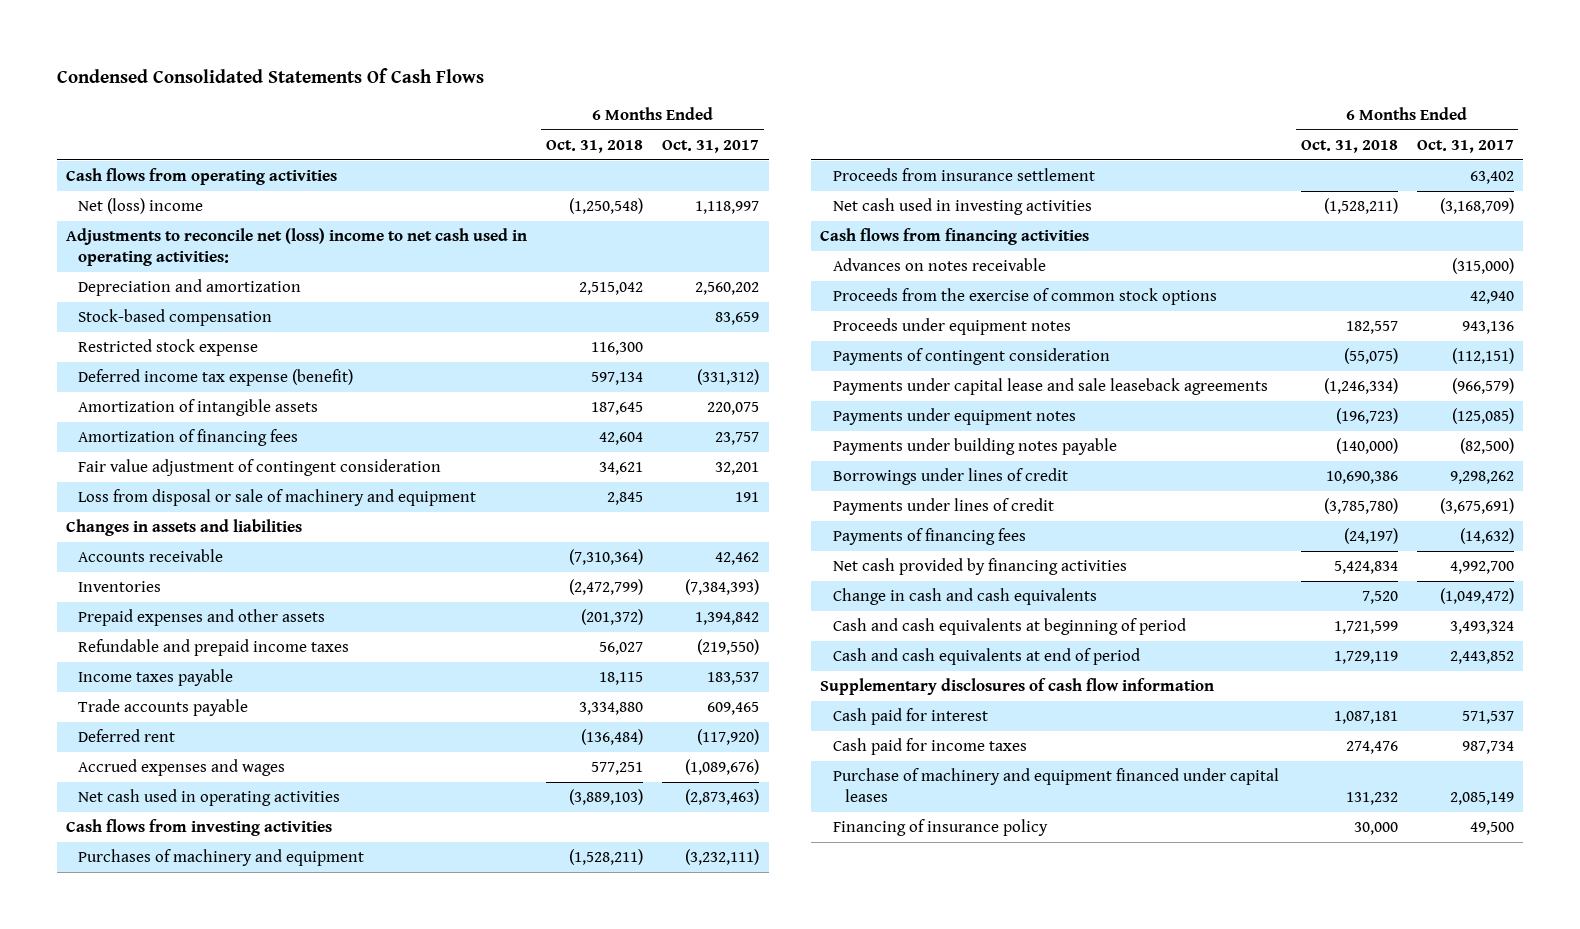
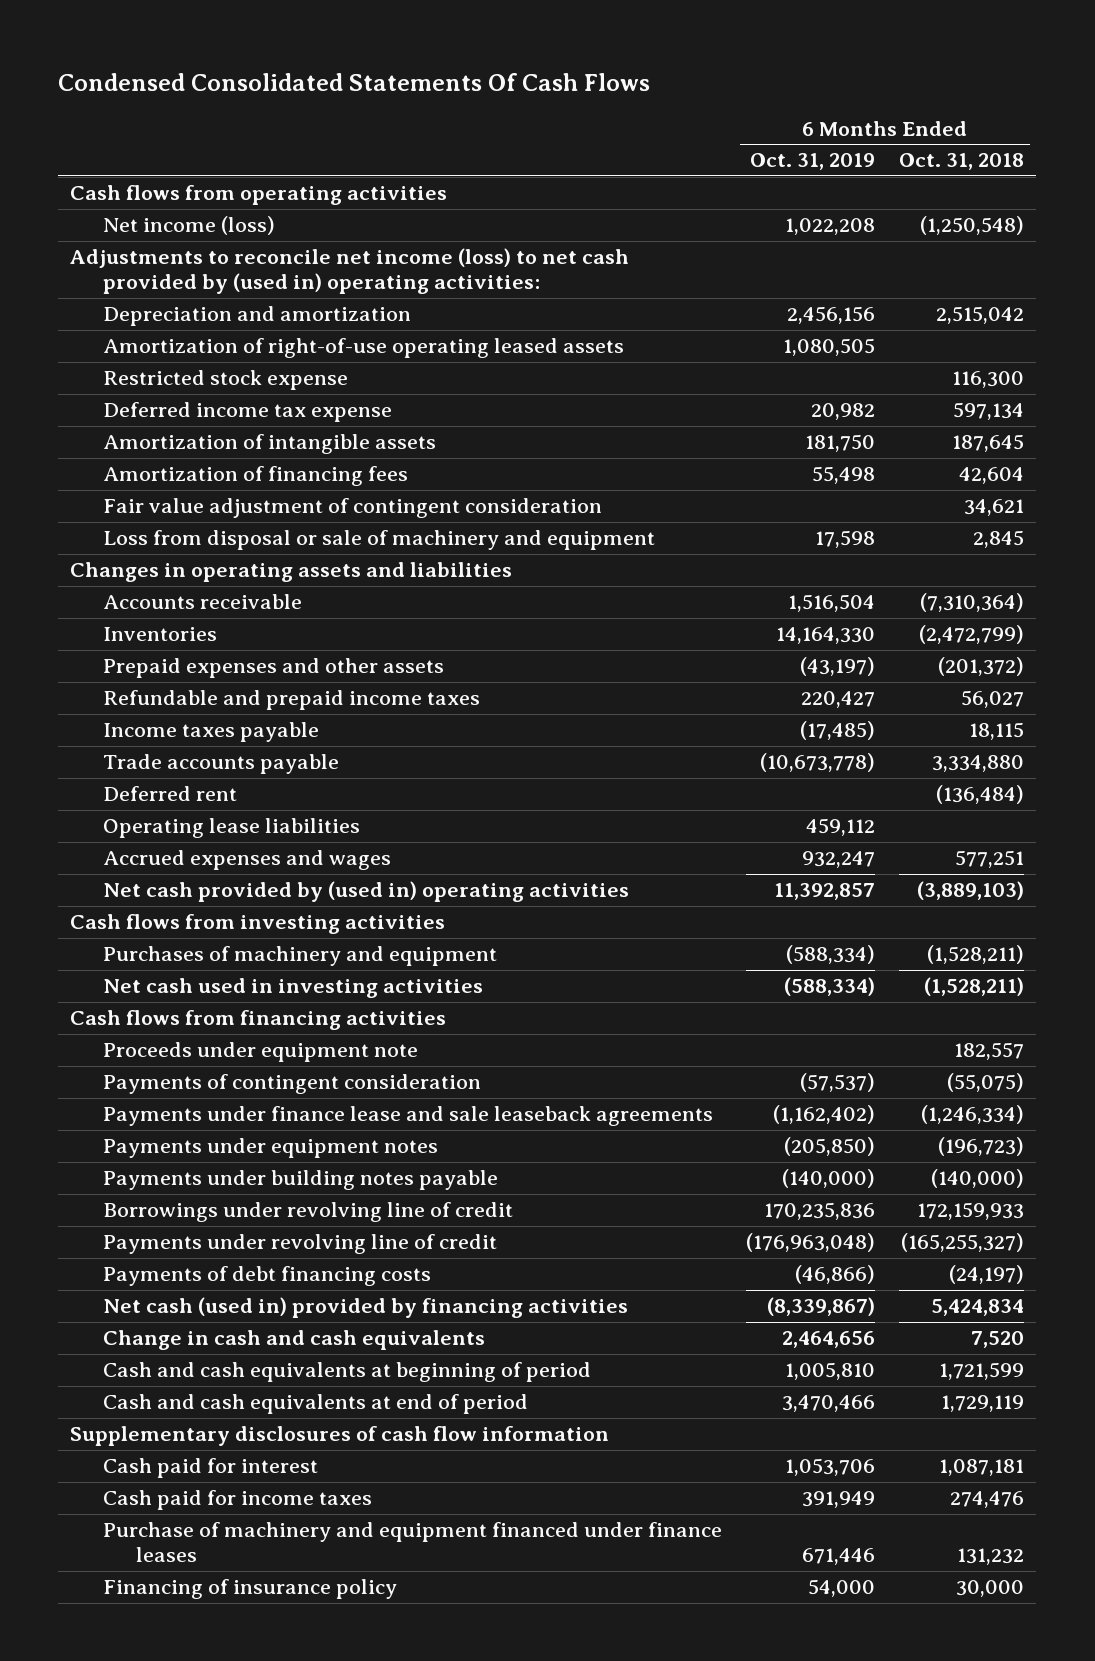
[662,139,760,153] Oct. 31, 2017 -> none
none -> [750,153,876,171] Oct. 31, 2019
[78,198,204,215] Net (loss) income -> [103,216,276,236] Net income (loss)
[66,228,528,266] Adjustments to reconcile net (loss) income to net cash used in operating activities: -> [70,248,630,295] Adjustments to reconcile net income (loss) to net cash provided by (used in) operating activities:
[78,309,273,327] Stock-based compensation -> none
none -> [103,338,625,359] Amortization of right-of-use operating leased assets
[78,369,354,387] Deferred income tax expense (benefit) -> [103,402,393,423] Deferred income tax expense
[66,519,303,537] Changes in assets and liabilities -> [70,562,513,583] Changes in operating assets and liabilities
none -> [103,818,361,839] Operating lease liabilities
[78,789,341,807] Net cash used in operating activities -> [103,881,630,903] Net cash provided by (used in) operating activities
[832,168,1095,182] Proceeds from insurance settlement -> none
[832,258,1046,272] Advances on notes receivable -> none
[832,288,1217,306] Proceeds from the exercise of common stock options -> none
[832,318,1071,336] Proceeds under equipment notes -> [103,1042,419,1063] Proceeds under equipment note
[832,378,1268,396] Payments under capital lease and sale leaseback agreements -> [103,1106,714,1127] Payments under finance lease and sale leaseback agreements
[832,468,1068,486] Borrowings under lines of credit -> [103,1202,514,1223] Borrowings under revolving line of credit
[1325,471,1398,485] 10,690,386 -> [917,1202,1025,1221] 172,159,933
[832,498,1054,516] Payments under lines of credit -> [103,1234,498,1255] Payments under revolving line of credit
[1323,498,1398,515] (3,785,780) -> [901,1233,1025,1253] (165,255,327)
[832,528,1026,546] Payments of financing fees -> [103,1266,432,1287] Payments of debt financing costs
[832,558,1127,576] Net cash provided by financing activities -> [103,1297,629,1319] Net cash (used in) provided by financing activities
[832,768,1279,802] Purchase of machinery and equipment financed under capital leases -> [103,1522,723,1563] Purchase of machinery and equipment financed under finance leases

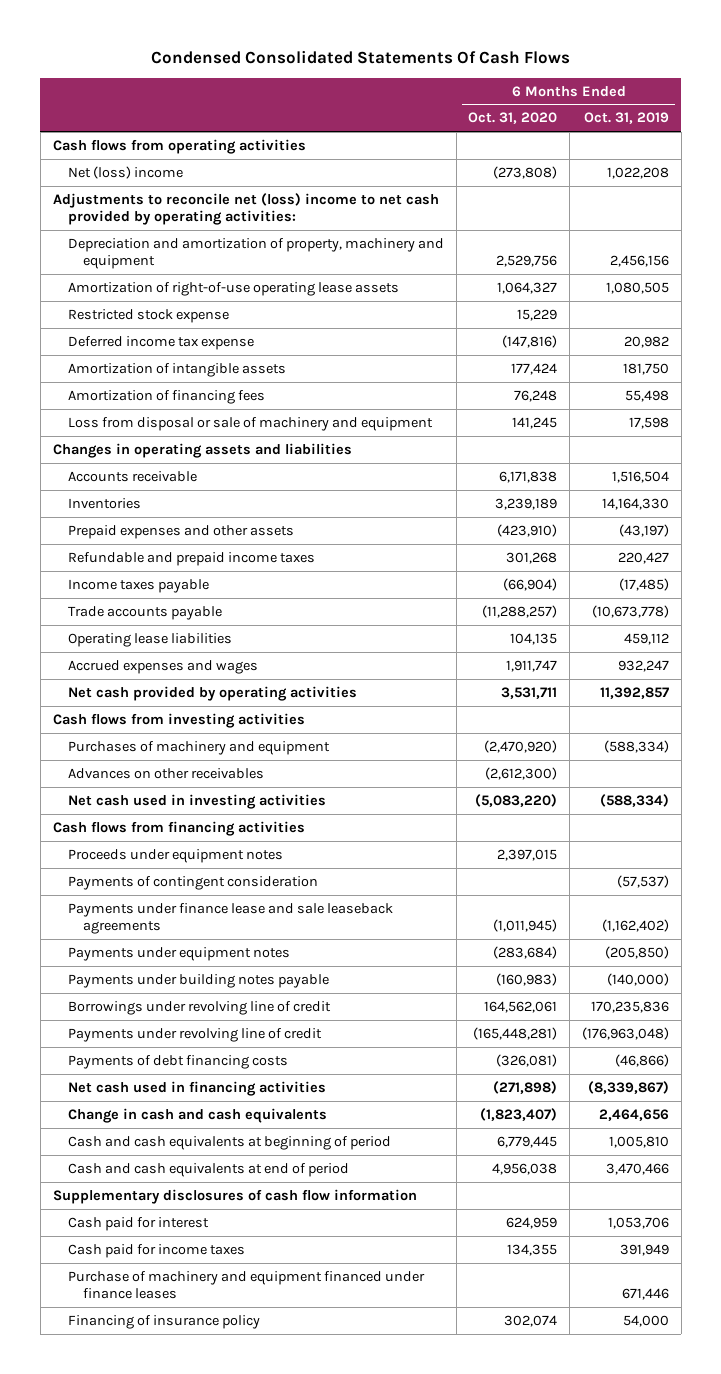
[899,153,1025,171] Oct. 31, 2018 -> none
none -> [468,112,558,125] Oct. 31, 2020
[103,216,276,236] Net income (loss) -> [67,165,183,179] Net (loss) income
[70,248,630,295] Adjustments to reconcile net income (loss) to net cash provided by (used in) operating activities: -> [52,192,439,226] Adjustments to reconcile net (loss) income to net cash provided by operating activities:
[103,306,412,327] Depreciation and amortization -> [67,237,444,270] Depreciation and amortization of property, machinery and equipment
[103,338,625,359] Amortization of right-of-use operating leased assets -> [67,281,399,296] Amortization of right-of-use operating lease assets
[103,498,603,519] Fair value adjustment of contingent consideration -> none
[103,786,238,802] Deferred rent -> none
[103,881,630,903] Net cash provided by (used in) operating activities -> [67,685,357,701] Net cash provided by operating activities
none -> [67,767,264,779] Advances on other receivables
[103,1042,419,1063] Proceeds under equipment note -> [67,848,283,863] Proceeds under equipment notes
[103,1297,629,1319] Net cash (used in) provided by financing activities -> [67,1080,326,1096] Net cash used in financing activities

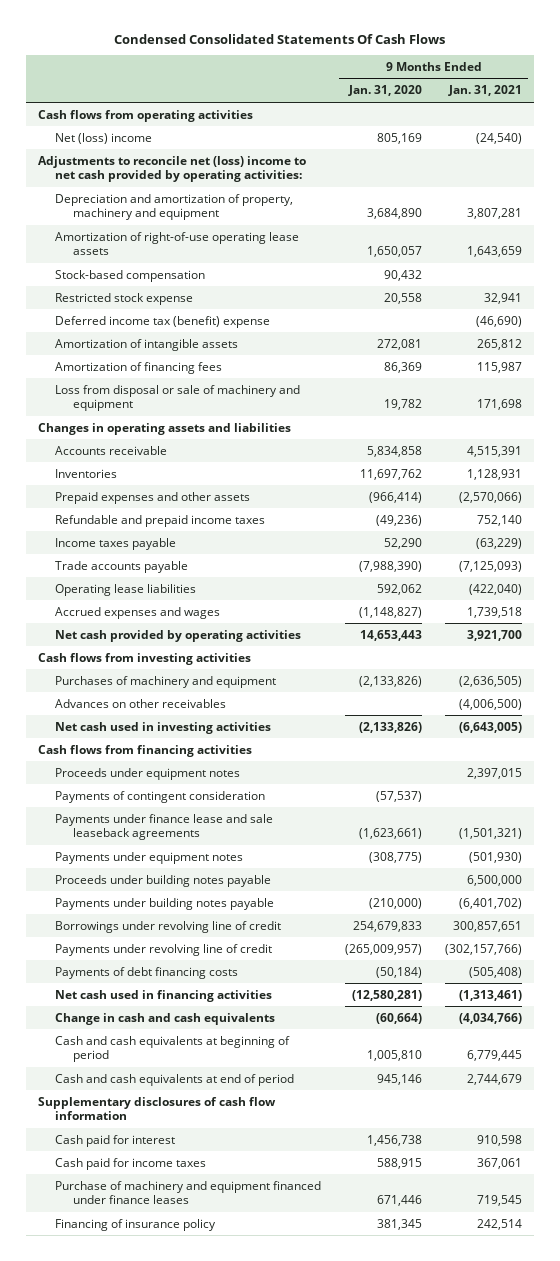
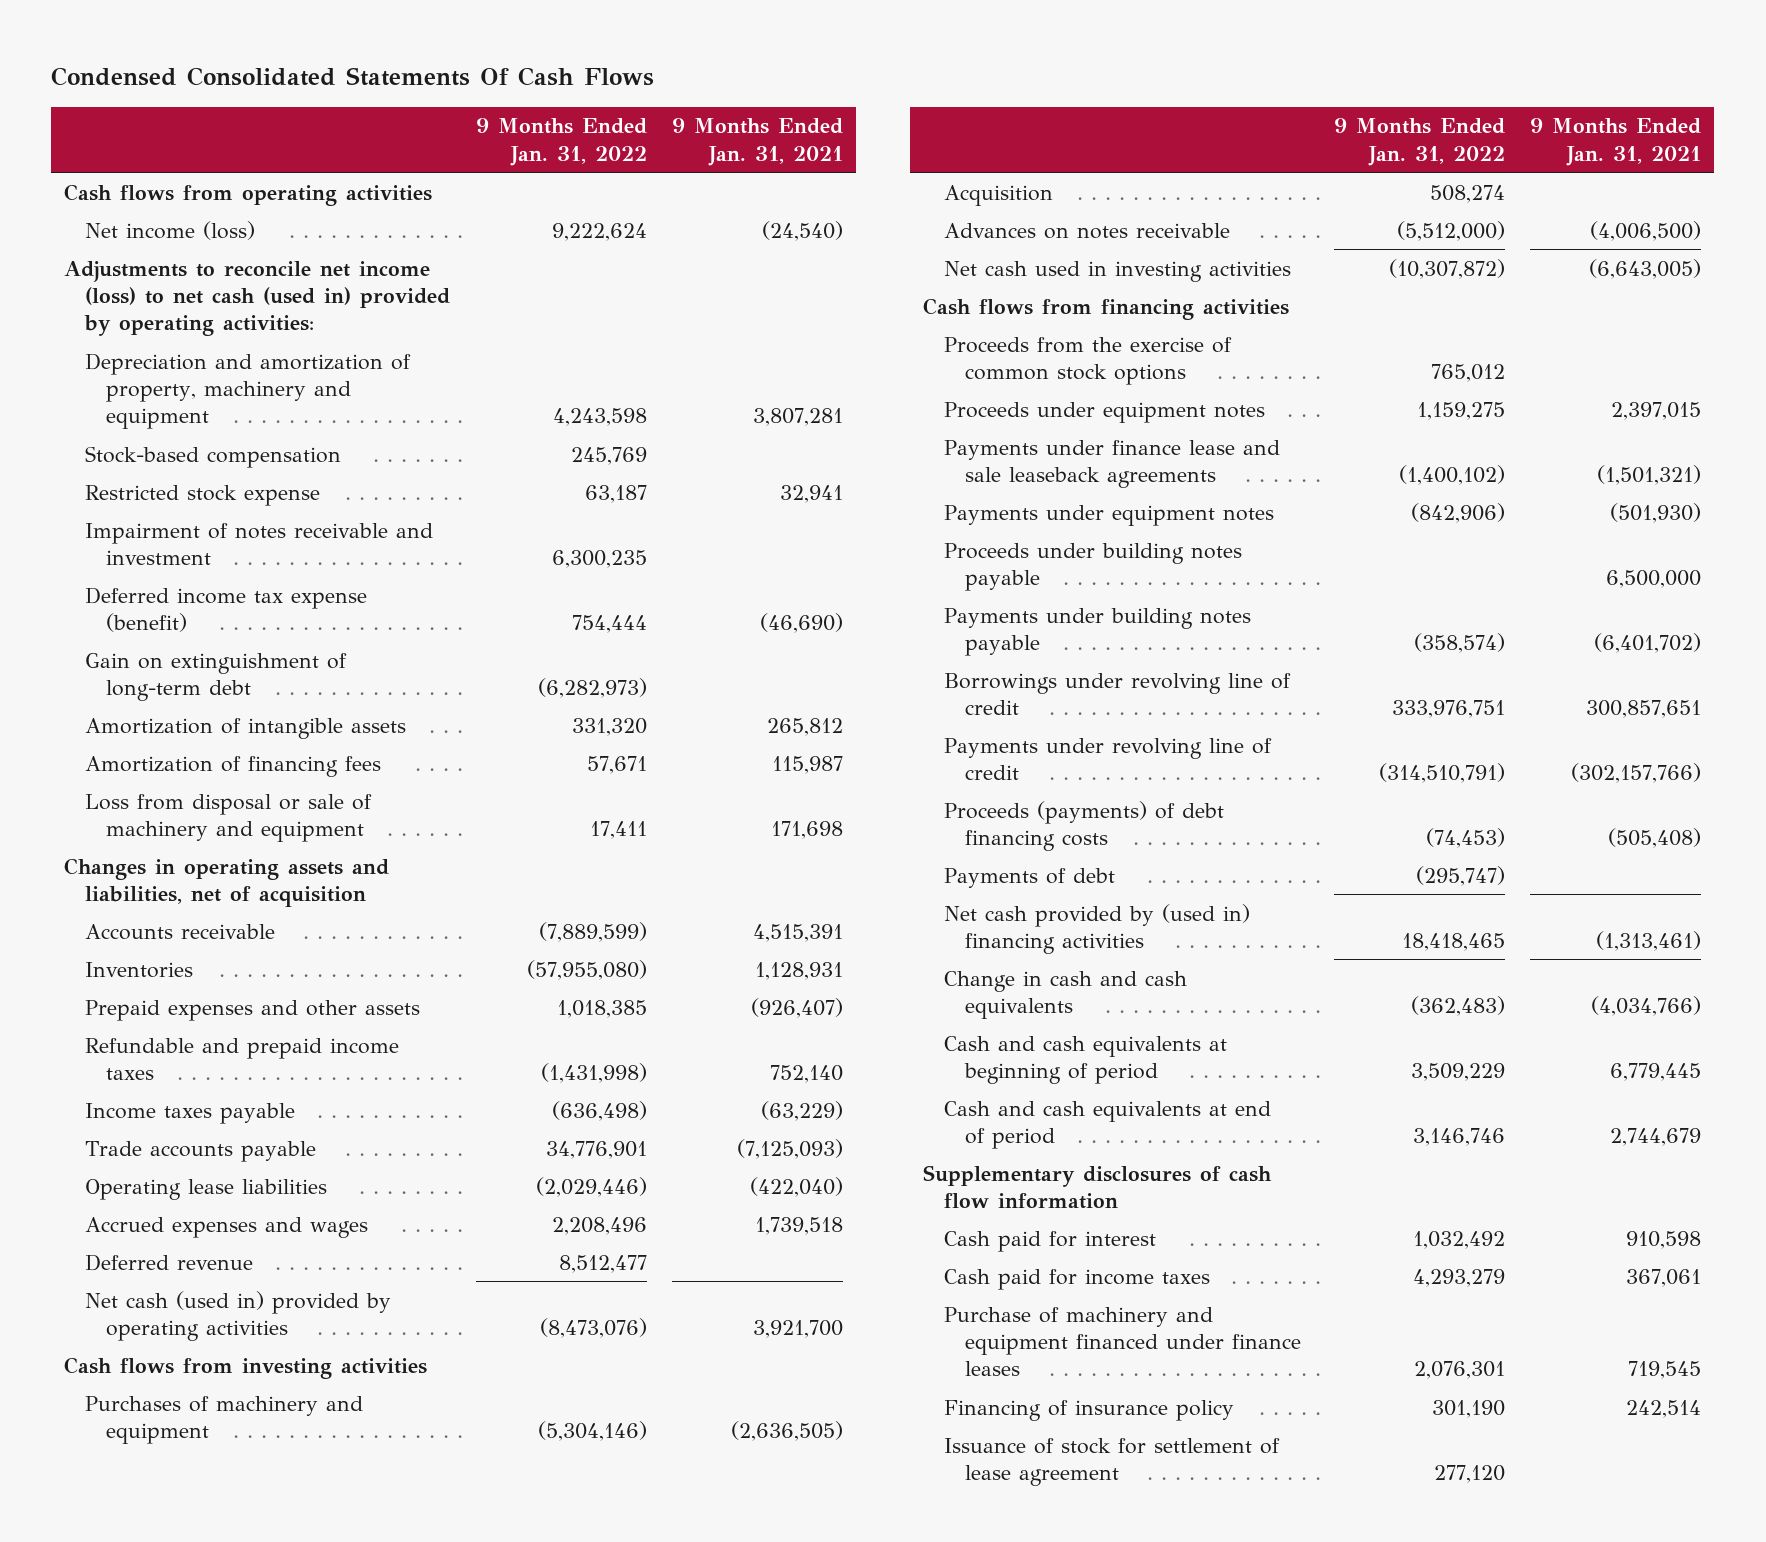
[347,85,422,97] Jan. 31, 2020 -> none
none -> [475,118,647,166] 9 Months Ended Jan. 31, 2022
[55,132,153,144] Net (loss) income -> [85,220,256,240] Net income (loss)
[37,155,306,183] Adjustments to reconcile net (loss) income to net cash provided by operating activities: -> [64,260,451,336] Adjustments to reconcile net income (loss) to net cash (used in) provided by operating activities:
[55,231,300,256] Amortization of right-of-use operating lease assets -> none
none -> [85,522,434,565] Impairment of notes receivable and investment
[55,315,271,328] Deferred income tax (benefit) expense -> [85,586,368,632] Deferred income tax expense (benefit)
none -> [85,652,348,701] Gain on extinguishment of long-term debt
[37,422,291,435] Changes in operating assets and liabilities -> [64,857,390,907] Changes in operating assets and liabilities, net of acquisition
[459,491,523,503] (2,570,066) -> [751,997,844,1018] (926,407)
none -> [85,1253,254,1271] Deferred revenue
[55,629,302,642] Net cash provided by operating activities -> [85,1290,392,1341] Net cash (used in) provided by operating activities
none -> [943,184,1053,206] Acquisition
[55,698,227,708] Advances on other receivables -> [943,222,1230,239] Advances on notes receivable
none -> [943,336,1232,385] Proceeds from the exercise of common stock options
[55,790,266,803] Payments of contingent consideration -> none
[55,966,239,979] Payments of debt financing costs -> [943,800,1224,851] Proceeds (payments) of debt financing costs
none -> [943,867,1115,888] Payments of debt
[55,989,273,1002] Net cash used in financing activities -> [943,903,1250,954] Net cash provided by (used in) financing activities
none -> [943,1437,1280,1486] Issuance of stock for settlement of lease agreement

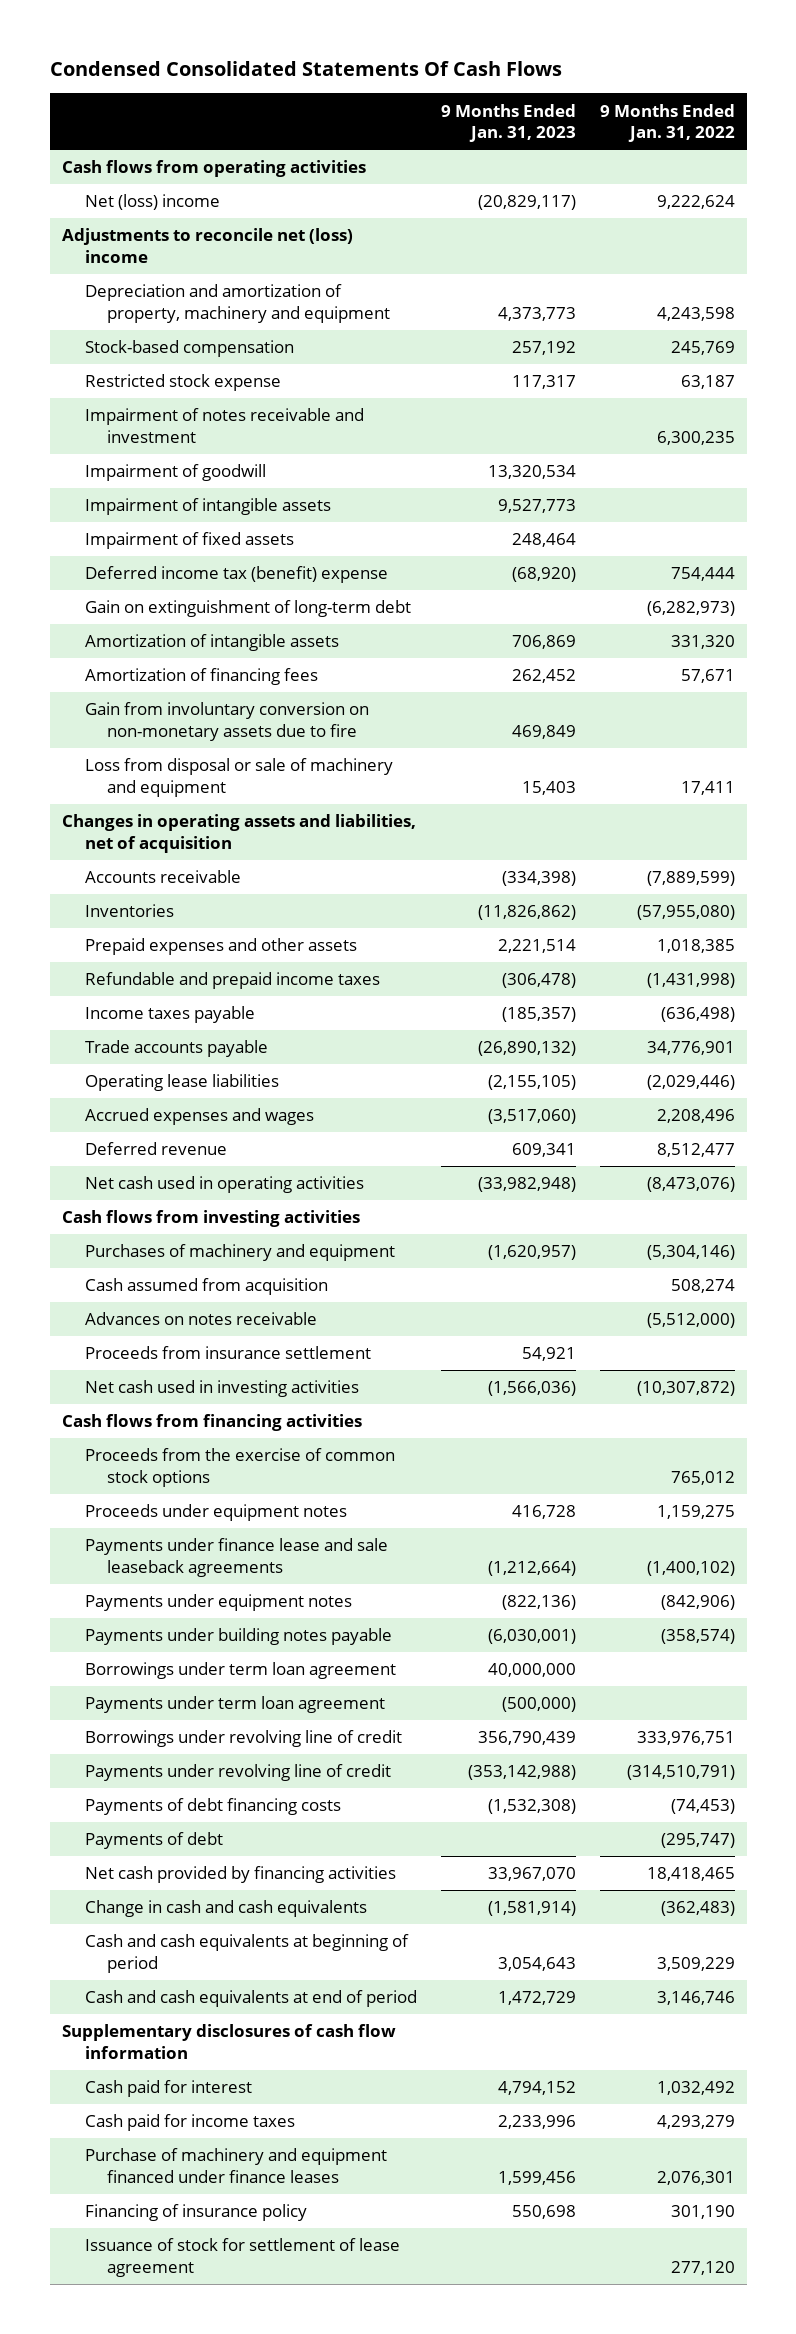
[672,118,844,166] 9 Months Ended Jan. 31, 2021 -> none
none -> [440,103,576,143] 9 Months Ended Jan. 31, 2023
[85,220,256,240] Net income (loss) -> [84,194,220,211] Net (loss) income
[64,260,451,336] Adjustments to reconcile net income (loss) to net cash (used in) provided by operating activities: -> [61,228,353,263] Adjustments to reconcile net (loss) income
none -> [84,464,266,482] Impairment of goodwill
none -> [84,498,331,516] Impairment of intangible assets
none -> [84,532,294,550] Impairment of fixed assets
[85,586,368,632] Deferred income tax expense (benefit) -> [84,566,388,584] Deferred income tax (benefit) expense
none -> [84,702,369,741] Gain from involuntary conversion on non-monetary assets due to fire
[85,1290,392,1341] Net cash (used in) provided by operating activities -> [84,1176,364,1194] Net cash used in operating activities
[943,184,1053,206] Acquisition -> [84,1278,328,1296] Cash assumed from acquisition
none -> [84,1346,371,1360] Proceeds from insurance settlement
[943,542,1242,591] Proceeds under building notes payable -> none
none -> [84,1662,396,1680] Borrowings under term loan agreement
none -> [84,1696,385,1714] Payments under term loan agreement
[943,800,1224,851] Proceeds (payments) of debt financing costs -> [84,1798,341,1816] Payments of debt financing costs
[943,903,1250,954] Net cash provided by (used in) financing activities -> [84,1866,396,1884] Net cash provided by financing activities

